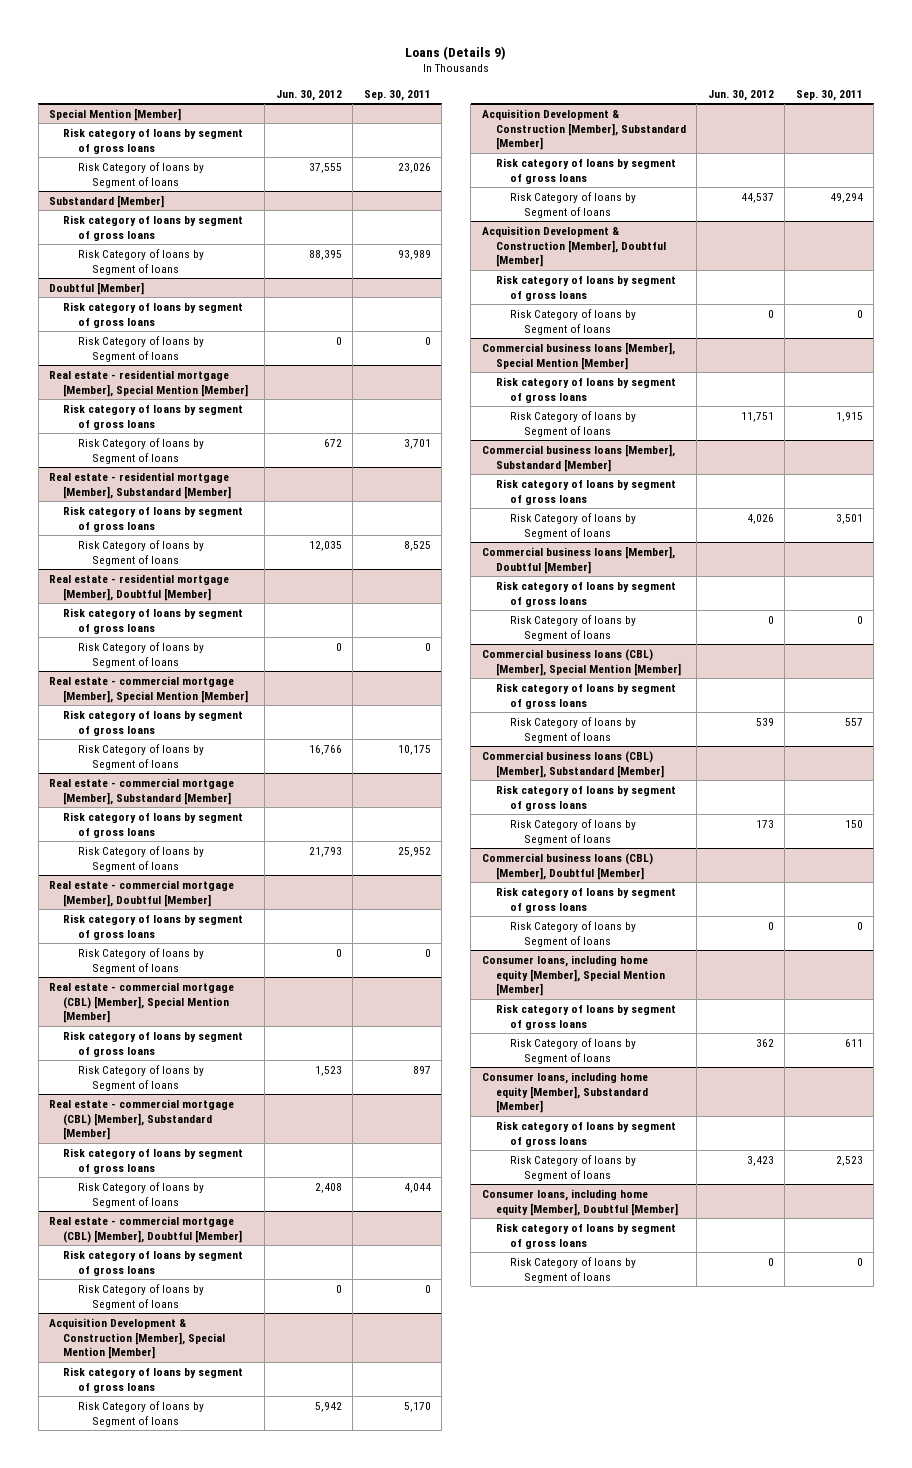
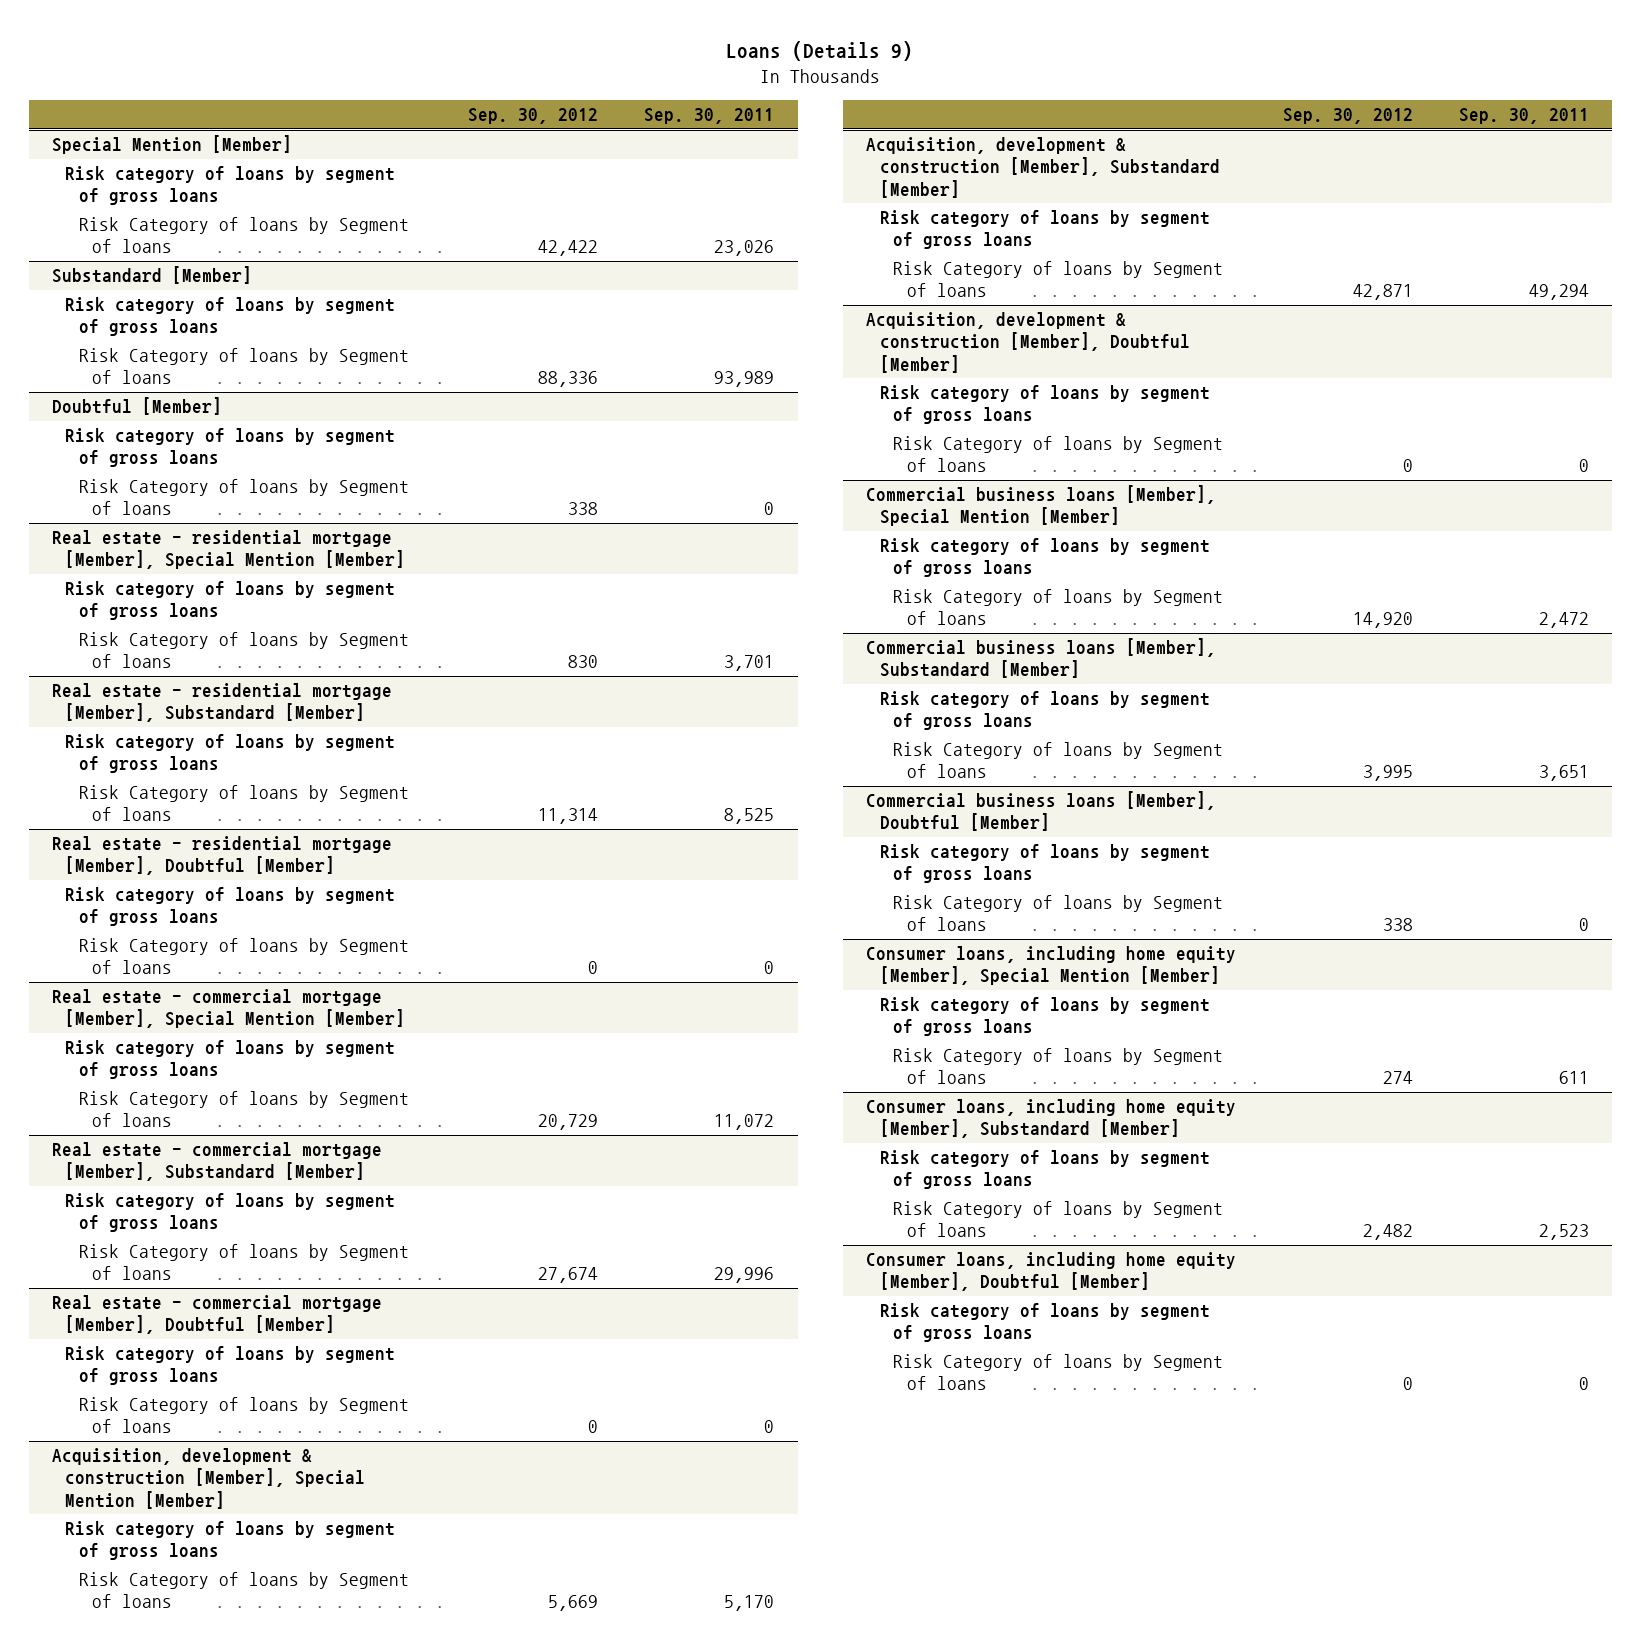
[275,89,342,101] Jun. 30, 2012 -> none
none -> [468,108,599,125] Sep. 30, 2012
[397,744,431,755] 10,175 -> [714,1114,775,1131] 11,072
[397,846,431,857] 25,952 -> [714,1267,775,1284] 29,996
[49,981,235,1024] Real estate - commercial mortgage (CBL) [Member], Special Mention [Member] -> none
[63,1030,244,1057] Risk category of loans by segment of gross loans -> none
[77,1064,204,1091] Risk Category of loans by Segment of loans -> none
[49,1098,235,1141] Real estate - commercial mortgage (CBL) [Member], Substandard [Member] -> none
[63,1147,244,1174] Risk category of loans by segment of gross loans -> none
[77,1181,204,1208] Risk Category of loans by Segment of loans -> none
[49,1215,243,1243] Real estate - commercial mortgage (CBL) [Member], Doubtful [Member] -> none
[63,1249,244,1276] Risk category of loans by segment of gross loans -> none
[77,1283,204,1310] Risk Category of loans by Segment of loans -> none
[49,1317,226,1360] Acquisition Development & Construction [Member], Special Mention [Member] -> [51,1448,366,1509] Acquisition, development & construction [Member], Special Mention [Member]
[481,108,686,151] Acquisition Development & Construction [Member], Substandard [Member] -> [866,137,1220,198] Acquisition, development & construction [Member], Substandard [Member]
[481,225,666,268] Acquisition Development & Construction [Member], Doubtful [Member] -> [866,312,1190,373] Acquisition, development & construction [Member], Doubtful [Member]
[835,411,863,422] 1,915 -> [1539,612,1590,629] 2,472
[835,513,863,524] 3,501 -> [1539,765,1590,782] 3,651
[481,648,681,676] Commercial business loans (CBL) [Member], Special Mention [Member] -> none
[495,682,676,709] Risk category of loans by segment of gross loans -> none
[509,716,636,743] Risk Category of loans by Segment of loans -> none
[481,750,664,778] Commercial business loans (CBL) [Member], Substandard [Member] -> none
[495,784,676,811] Risk category of loans by segment of gross loans -> none
[509,818,636,845] Risk Category of loans by Segment of loans -> none
[481,852,653,880] Commercial business loans (CBL) [Member], Doubtful [Member] -> none
[495,886,676,913] Risk category of loans by segment of gross loans -> none
[509,920,636,947] Risk Category of loans by Segment of loans -> none

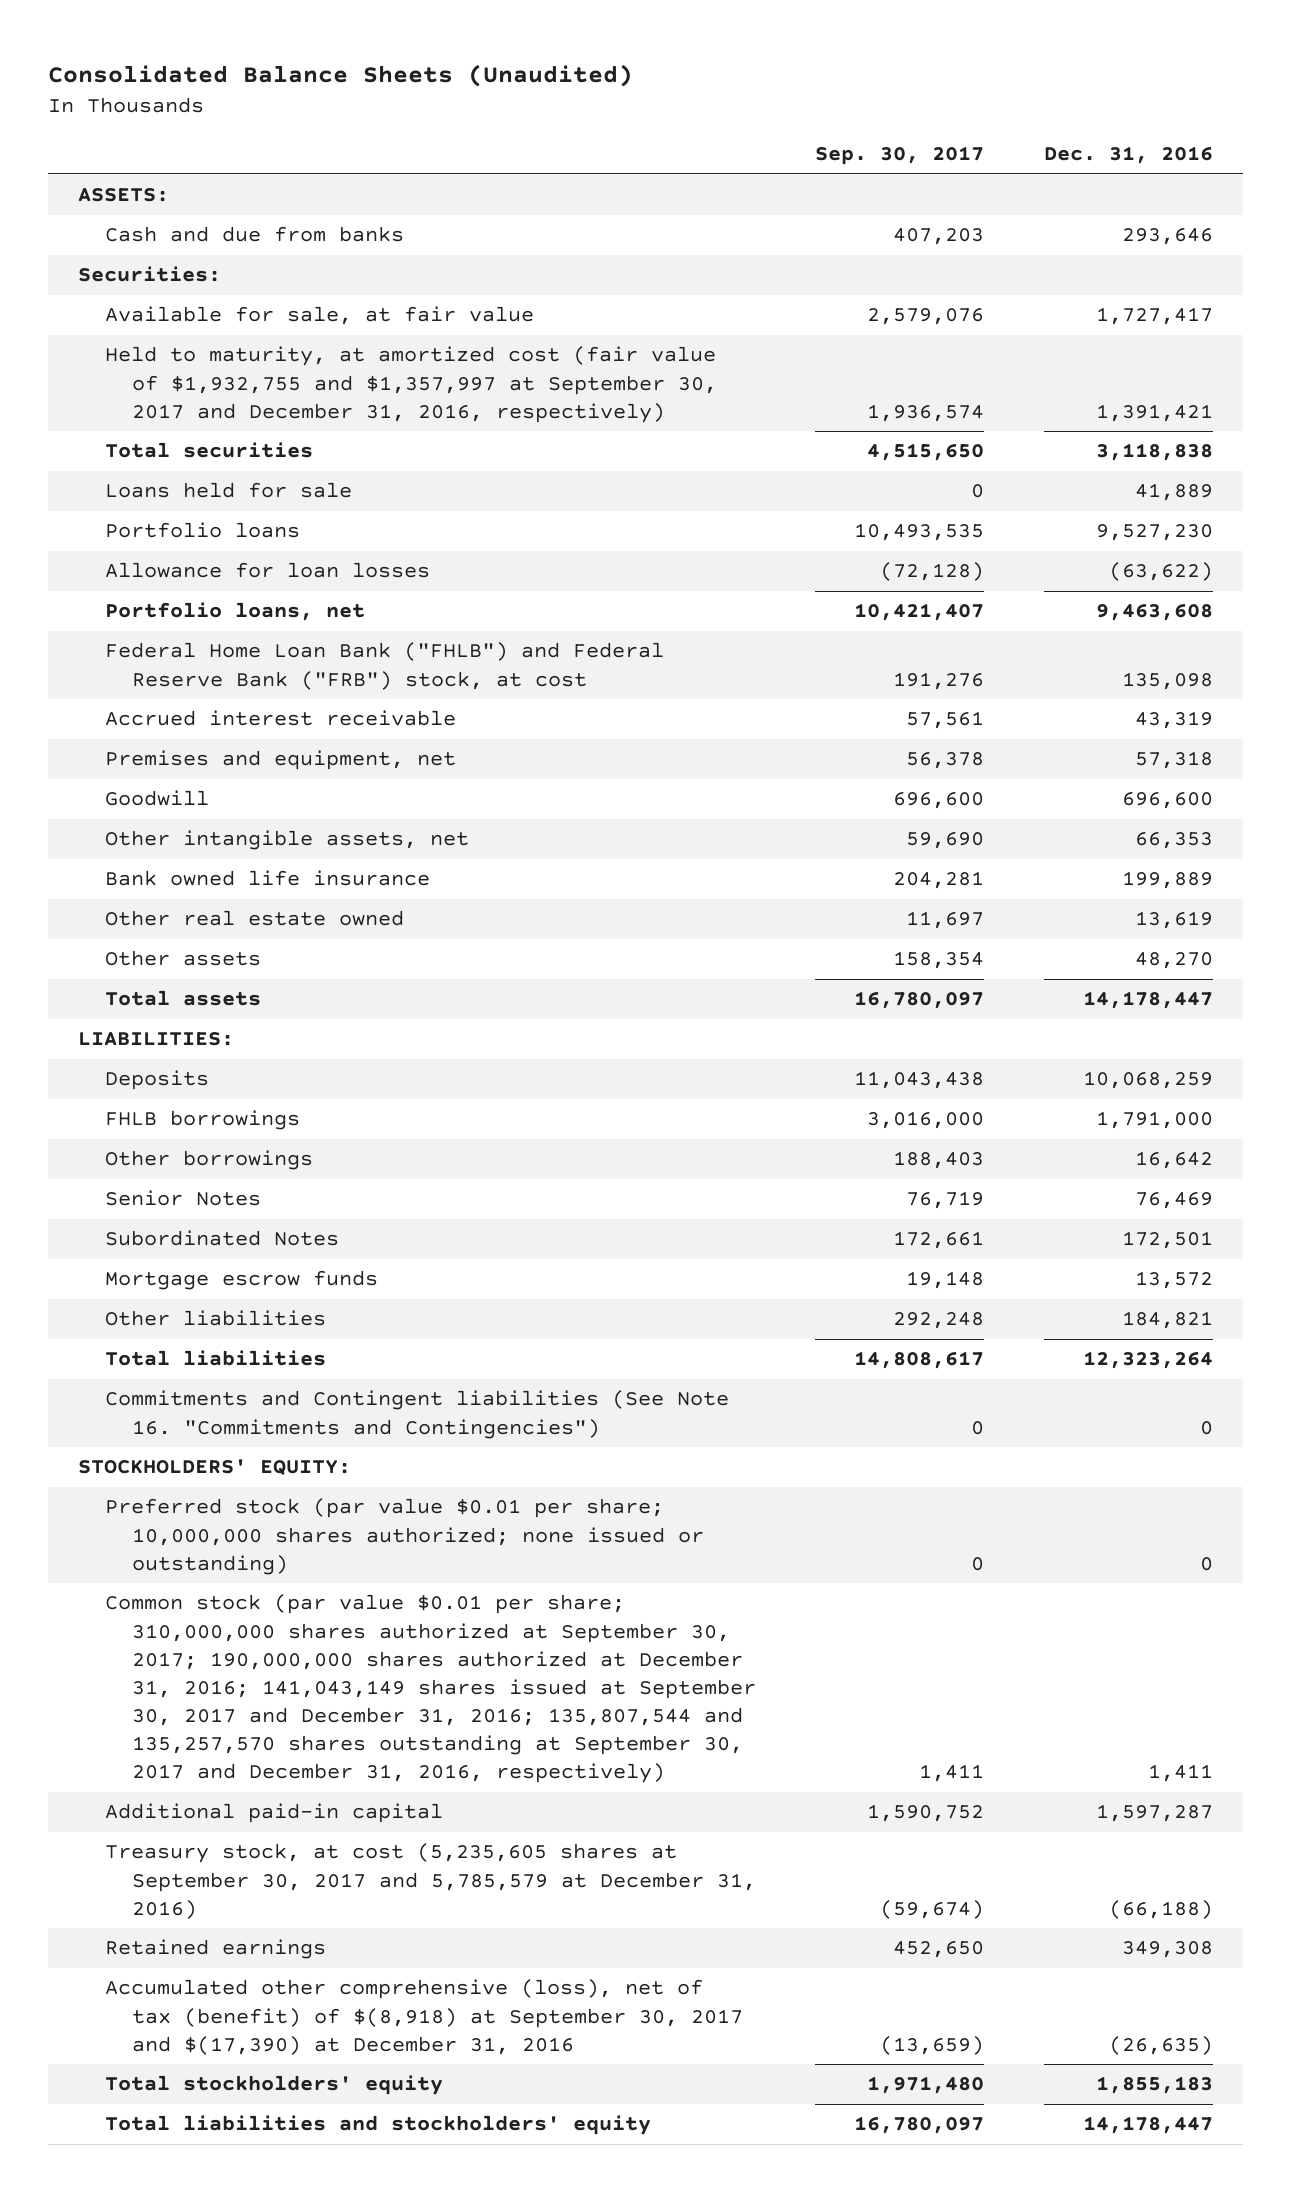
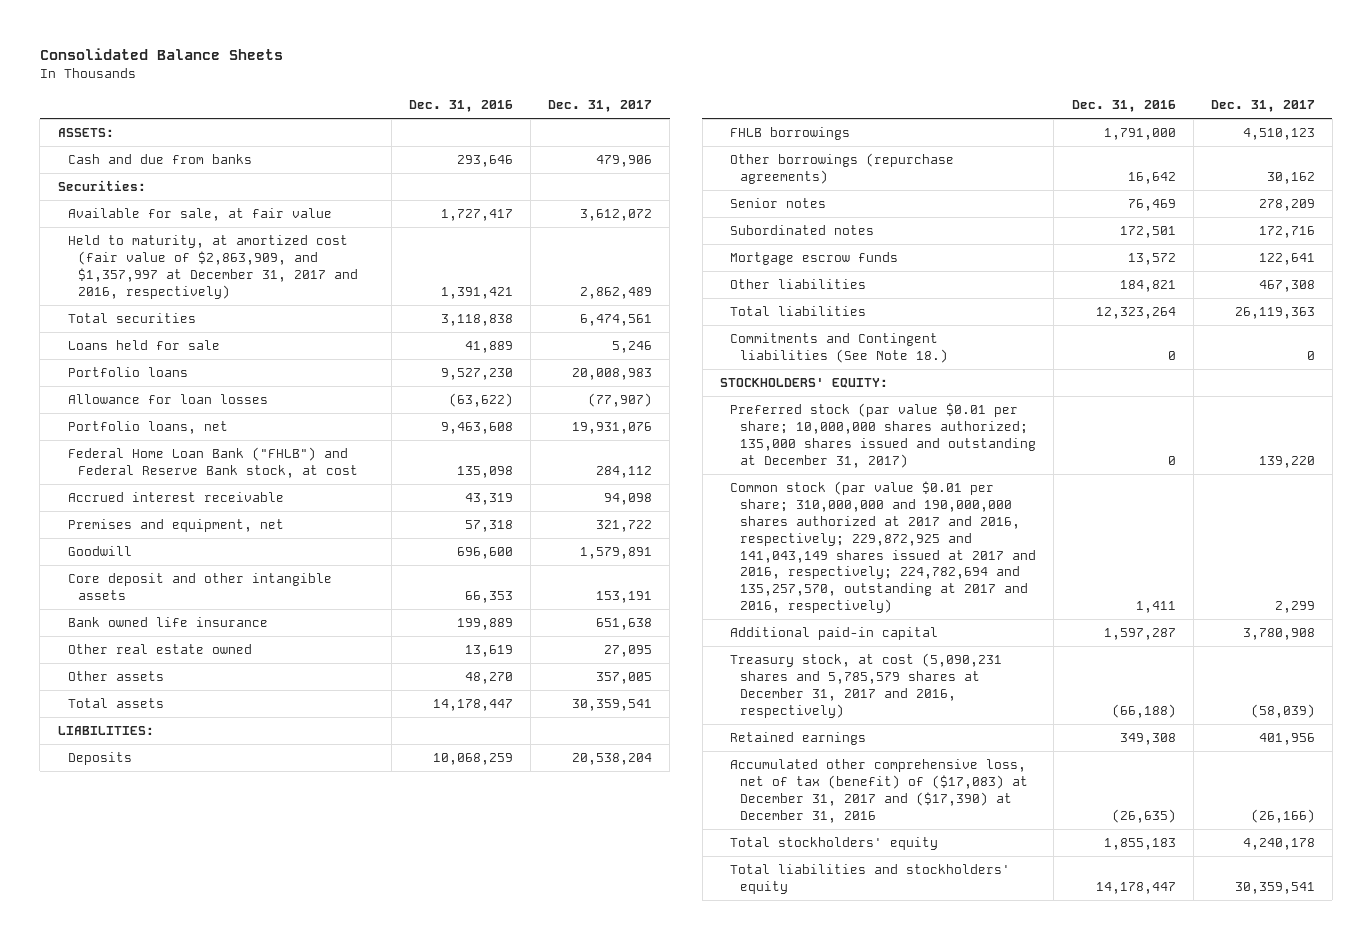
[48,64,634,88] Consolidated Balance Sheets (Unaudited) -> [39,48,283,61] Consolidated Balance Sheets
[815,146,985,166] Sep. 30, 2017 -> none
none -> [548,100,653,113] Dec. 31, 2017
[104,346,717,423] Held to maturity, at amortized cost (fair value of $1,932,755 and $1,357,997 at September 30, 2017 and December 31, 2016, respectively) -> [67,235,358,299] Held to maturity, at amortized cost (fair value of $2,863,909, and $1,357,997 at December 31, 2017 and 2016, respectively)
[104,642,664,690] Federal Home Loan Bank ("FHLB") and Federal Reserve Bank ("FRB") stock, at cost -> [67,447,358,478] Federal Home Loan Bank ("FHLB") and Federal Reserve Bank stock, at cost
[104,830,469,851] Other intangible assets, net -> [67,573,332,600] Core deposit and other intangible assets
[104,1150,313,1171] Other borrowings -> [730,153,955,184] Other borrowings (repurchase agreements)
[104,1190,261,1207] Senior Notes -> [730,198,827,209] Senior notes
[104,1230,339,1247] Subordinated Notes -> [730,225,875,236] Subordinated notes
[104,1390,729,1439] Commitments and Contingent liabilities (See Note 16. "Commitments and Contingencies") -> [730,333,949,363] Commitments and Contingent liabilities (See Note 18.)
[104,1498,704,1575] Preferred stock (par value $0.01 per share; 10,000,000 shares authorized; none issued or outstanding) -> [730,403,1037,468] Preferred stock (par value $0.01 per share; 10,000,000 shares authorized; 135,000 shares issued and outstanding at December 31, 2017)
[104,1594,756,1784] Common stock (par value $0.01 per share; 310,000,000 shares authorized at September 30, 2017; 190,000,000 shares authorized at December 31, 2016; 141,043,149 shares issued at September 30, 2017 and December 31, 2016; 135,807,544 and 135,257,570 shares outstanding at September 30, 2017 and December 31, 2016, respectively) -> [730,481,1037,614] Common stock (par value $0.01 per share; 310,000,000 and 190,000,000 shares authorized at 2017 and 2016, respectively; 229,872,925 and 141,043,149 shares issued at 2017 and 2016, respectively; 224,782,694 and 135,257,570, outstanding at 2017 and 2016, respectively)
[104,1843,756,1919] Treasury stock, at cost (5,235,605 shares at September 30, 2017 and 5,785,579 at December 31, 2016) -> [730,653,1003,718] Treasury stock, at cost (5,090,231 shares and 5,785,579 shares at December 31, 2017 and 2016, respectively)
[104,1979,743,2055] Accumulated other comprehensive (loss), net of tax (benefit) of $(8,918) at September 30, 2017 and $(17,390) at December 31, 2016 -> [730,759,1029,823] Accumulated other comprehensive loss, net of tax (benefit) of ($17,083) at December 31, 2017 and ($17,390) at December 31, 2016

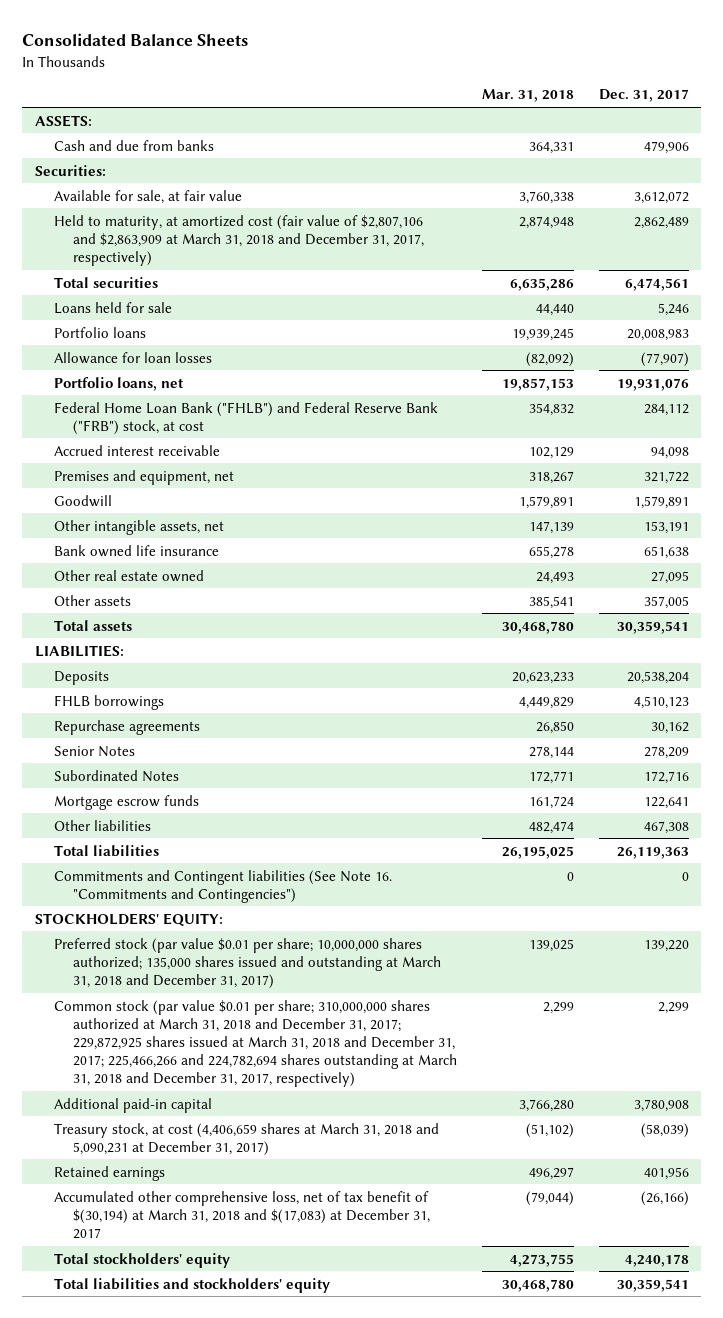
[409,100,514,113] Dec. 31, 2016 -> none
none -> [481,89,574,103] Mar. 31, 2018
[67,235,358,299] Held to maturity, at amortized cost (fair value of $2,863,909, and $1,357,997 at December 31, 2017 and 2016, respectively) -> [54,214,425,266] Held to maturity, at amortized cost (fair value of $2,807,106 and $2,863,909 at March 31, 2018 and December 31, 2017, respectively)
[67,447,358,478] Federal Home Loan Bank ("FHLB") and Federal Reserve Bank stock, at cost -> [54,401,439,435] Federal Home Loan Bank ("FHLB") and Federal Reserve Bank ("FRB") stock, at cost
[67,573,332,600] Core deposit and other intangible assets -> [54,519,225,535] Other intangible assets, net
[730,153,955,184] Other borrowings (repurchase agreements) -> [54,719,201,735] Repurchase agreements
[730,198,827,209] Senior notes -> [54,745,136,757] Senior Notes
[730,225,875,236] Subordinated notes -> [54,769,180,782] Subordinated Notes
[730,333,949,363] Commitments and Contingent liabilities (See Note 18.) -> [54,869,393,903] Commitments and Contingent liabilities (See Note 16. "Commitments and Contingencies")
[730,403,1037,468] Preferred stock (par value $0.01 per share; 10,000,000 shares authorized; 135,000 shares issued and outstanding at December 31, 2017) -> [54,937,442,989] Preferred stock (par value $0.01 per share; 10,000,000 shares authorized; 135,000 shares issued and outstanding at March 31, 2018 and December 31, 2017)
[730,481,1037,614] Common stock (par value $0.01 per share; 310,000,000 and 190,000,000 shares authorized at 2017 and 2016, respectively; 229,872,925 and 141,043,149 shares issued at 2017 and 2016, respectively; 224,782,694 and 135,257,570, outstanding at 2017 and 2016, respectively) -> [54,999,458,1088] Common stock (par value $0.01 per share; 310,000,000 shares authorized at March 31, 2018 and December 31, 2017; 229,872,925 shares issued at March 31, 2018 and December 31, 2017; 225,466,266 and 224,782,694 shares outstanding at March 31, 2018 and December 31, 2017, respectively)
[730,653,1003,718] Treasury stock, at cost (5,090,231 shares and 5,785,579 shares at December 31, 2017 and 2016, respectively) -> [54,1122,440,1156] Treasury stock, at cost (4,406,659 shares at March 31, 2018 and 5,090,231 at December 31, 2017)
[730,759,1029,823] Accumulated other comprehensive loss, net of tax (benefit) of ($17,083) at December 31, 2017 and ($17,390) at December 31, 2016 -> [54,1190,431,1239] Accumulated other comprehensive loss, net of tax benefit of $(30,194) at March 31, 2018 and $(17,083) at December 31, 2017

